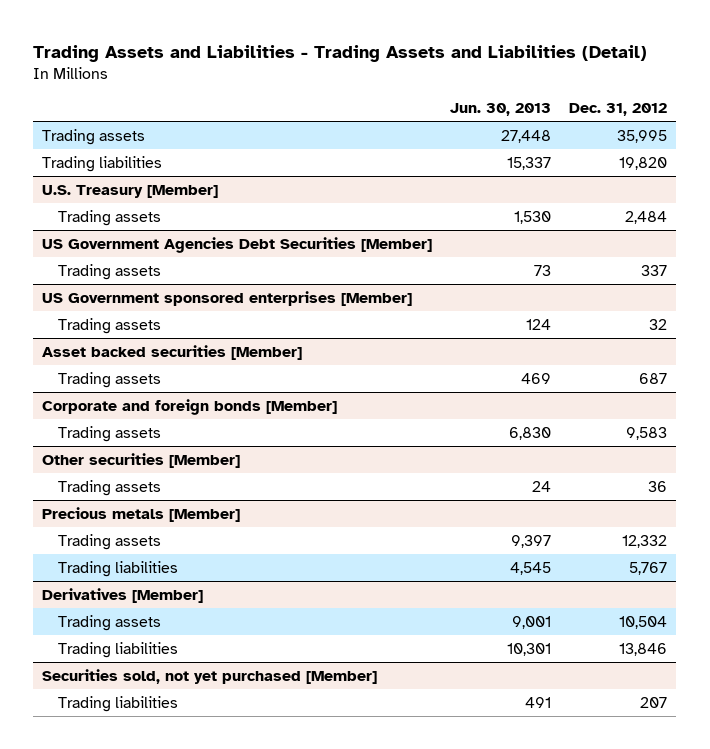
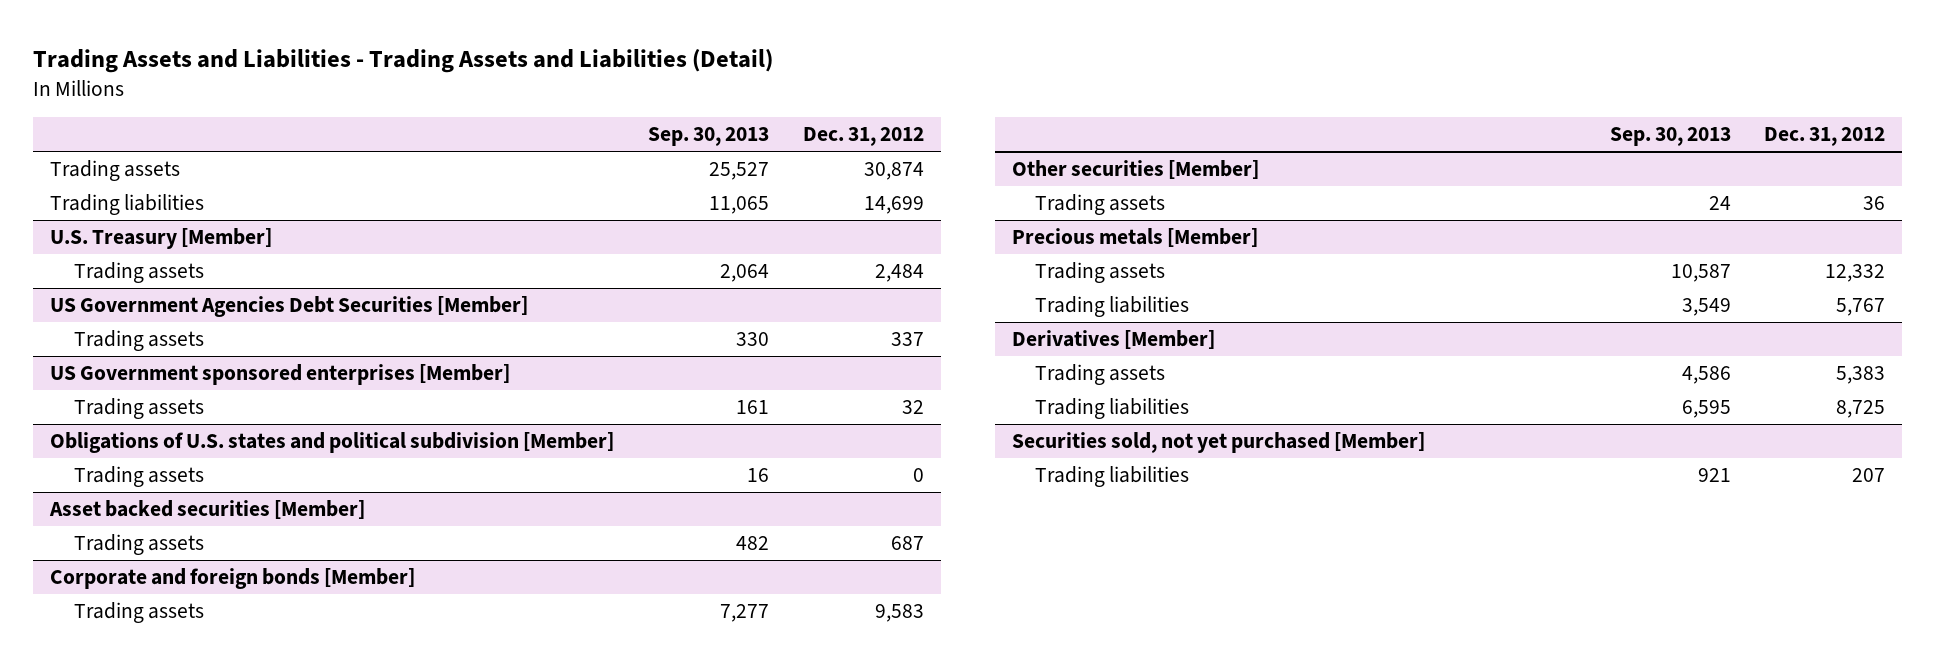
[450,102,552,116] Jun. 30, 2013 -> none
none -> [648,127,770,147] Sep. 30, 2013
[617,129,668,143] 35,995 -> [864,162,925,181] 30,874
[619,156,668,170] 19,820 -> [864,196,925,215] 14,699
none -> [50,432,615,454] Obligations of U.S. states and political subdivision [Member]
none -> [73,466,204,488] Trading assets
[619,615,668,629] 10,504 -> [1836,366,1886,385] 5,383
[619,642,668,656] 13,846 -> [1836,400,1886,419] 8,725

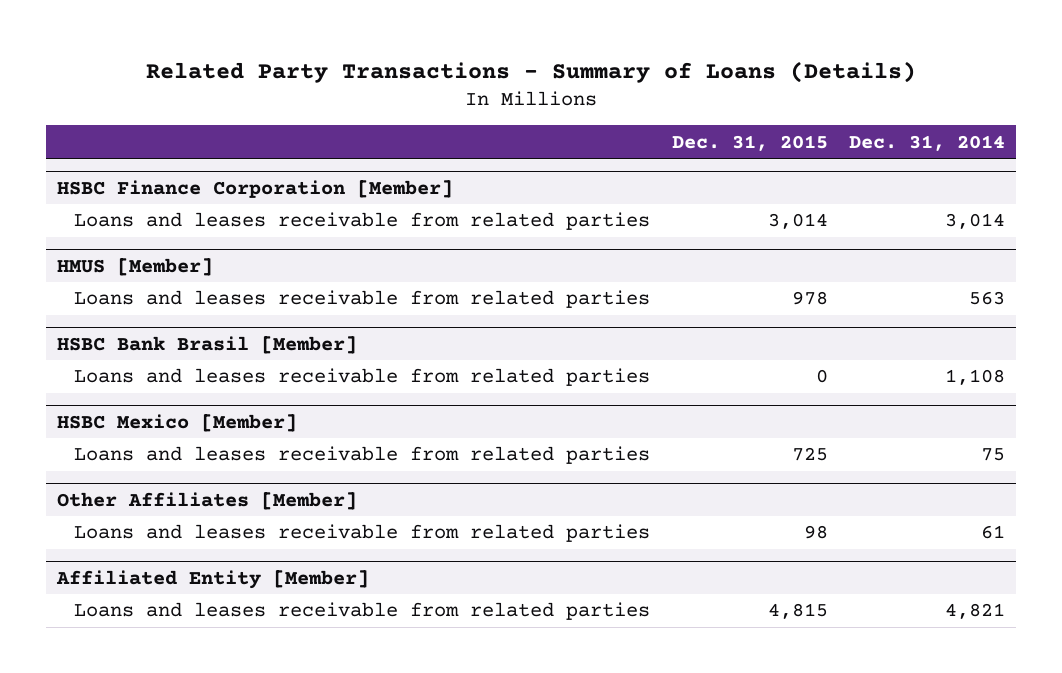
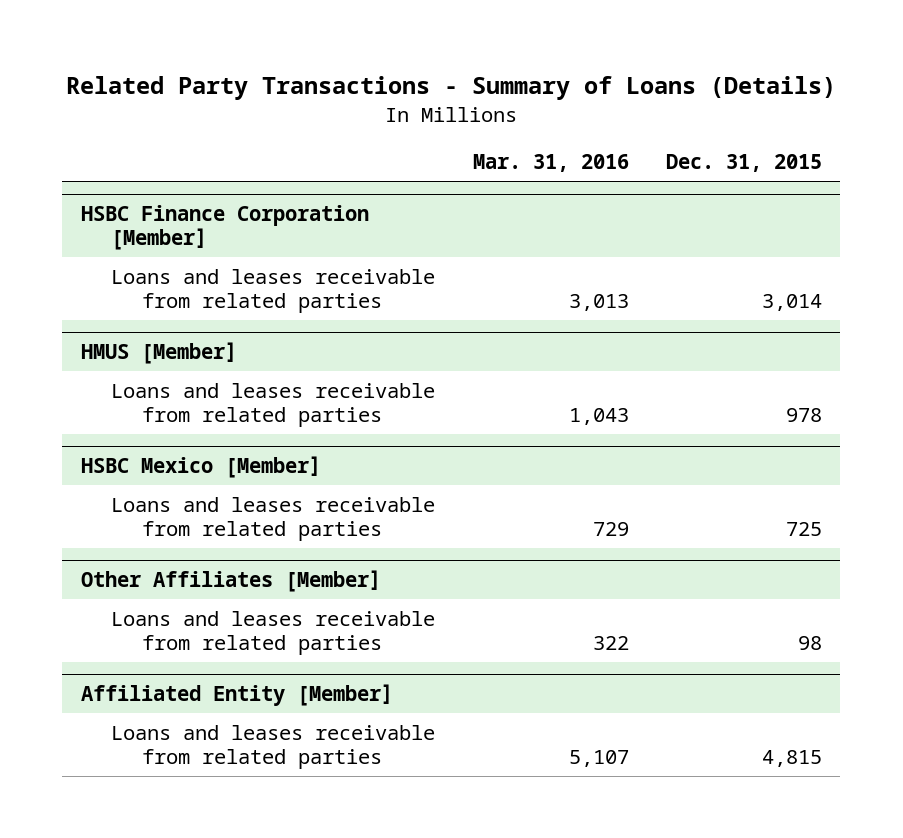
[849,134,1006,151] Dec. 31, 2014 -> none
none -> [472,154,629,173] Mar. 31, 2016
[56,335,357,354] HSBC Bank Brasil [Member] -> none
[74,368,651,387] Loans and leases receivable from related parties -> none

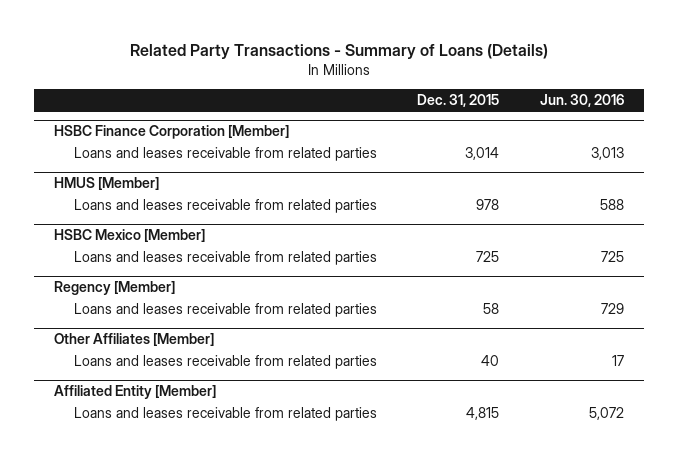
[472,154,629,173] Mar. 31, 2016 -> none
none -> [539,94,624,108] Jun. 30, 2016
none -> [54,281,176,296] Regency [Member]
none -> [73,303,377,318] Loans and leases receivable from related parties
[797,636,822,651] 98 -> [481,355,500,367] 40

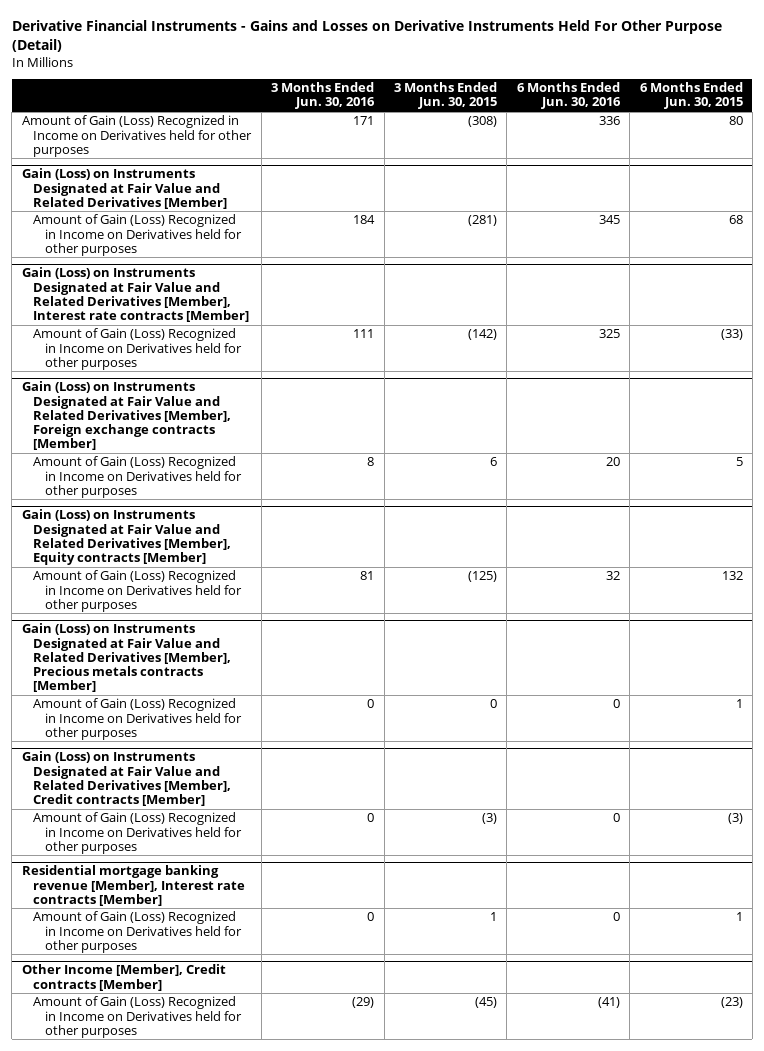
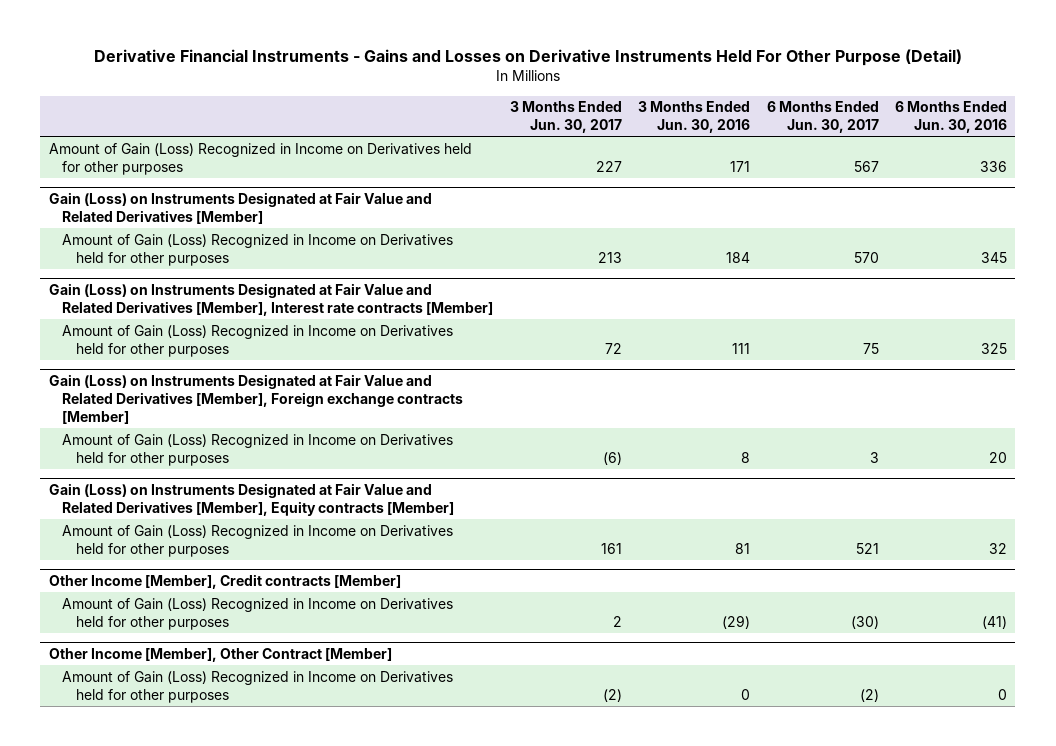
[393,82,497,110] 3 Months Ended Jun. 30, 2015 -> none
[639,82,743,110] 6 Months Ended Jun. 30, 2015 -> none
none -> [509,101,622,134] 3 Months Ended Jun. 30, 2017
none -> [766,101,879,134] 6 Months Ended Jun. 30, 2017
[21,623,232,693] Gain (Loss) on Instruments Designated at Fair Value and Related Derivatives [Member], Precious metals contracts [Member] -> none
[33,698,242,740] Amount of Gain (Loss) Recognized in Income on Derivatives held for other purposes -> none
[21,751,232,806] Gain (Loss) on Instruments Designated at Fair Value and Related Derivatives [Member], Credit contracts [Member] -> none
[33,812,242,854] Amount of Gain (Loss) Recognized in Income on Derivatives held for other purposes -> none
[21,865,246,906] Residential mortgage banking revenue [Member], Interest rate contracts [Member] -> none
[33,911,242,953] Amount of Gain (Loss) Recognized in Income on Derivatives held for other purposes -> none
none -> [48,647,392,662] Other Income [Member], Other Contract [Member]
none -> [62,670,454,703] Amount of Gain (Loss) Recognized in Income on Derivatives held for other purposes

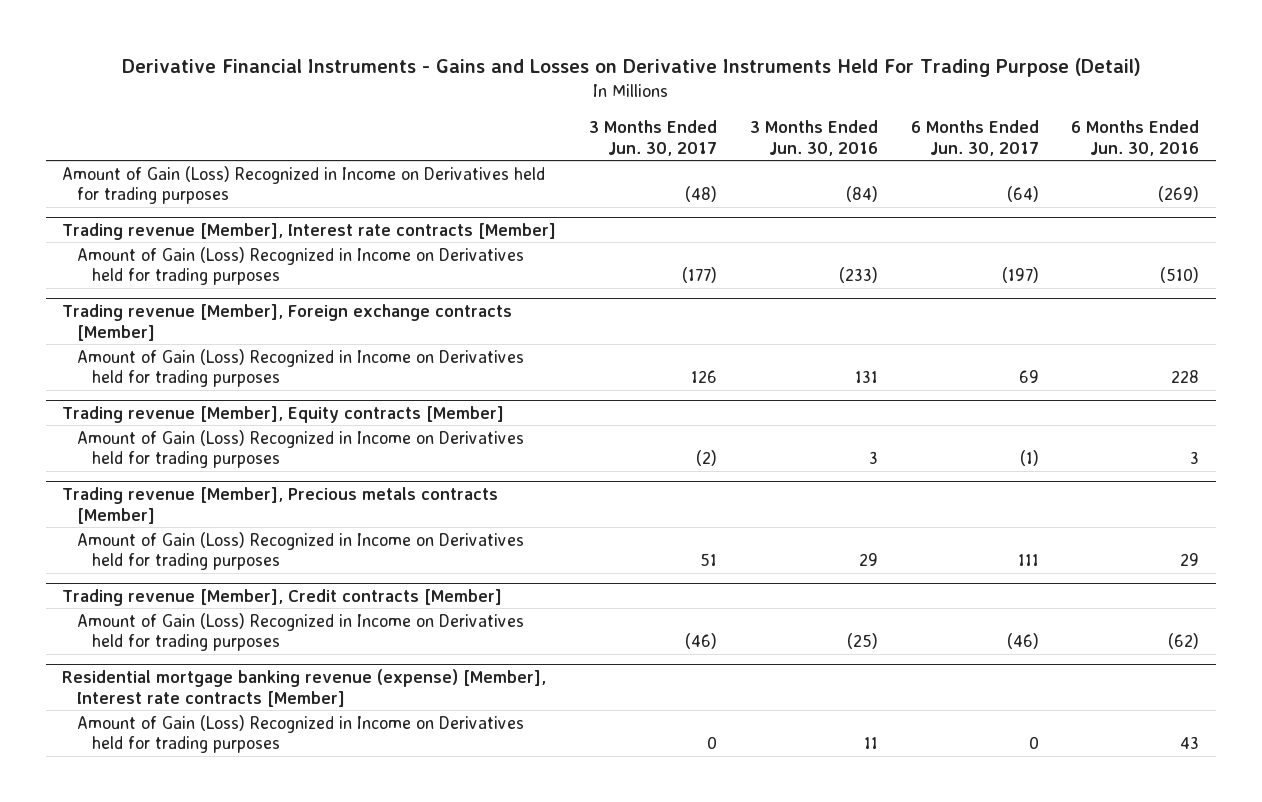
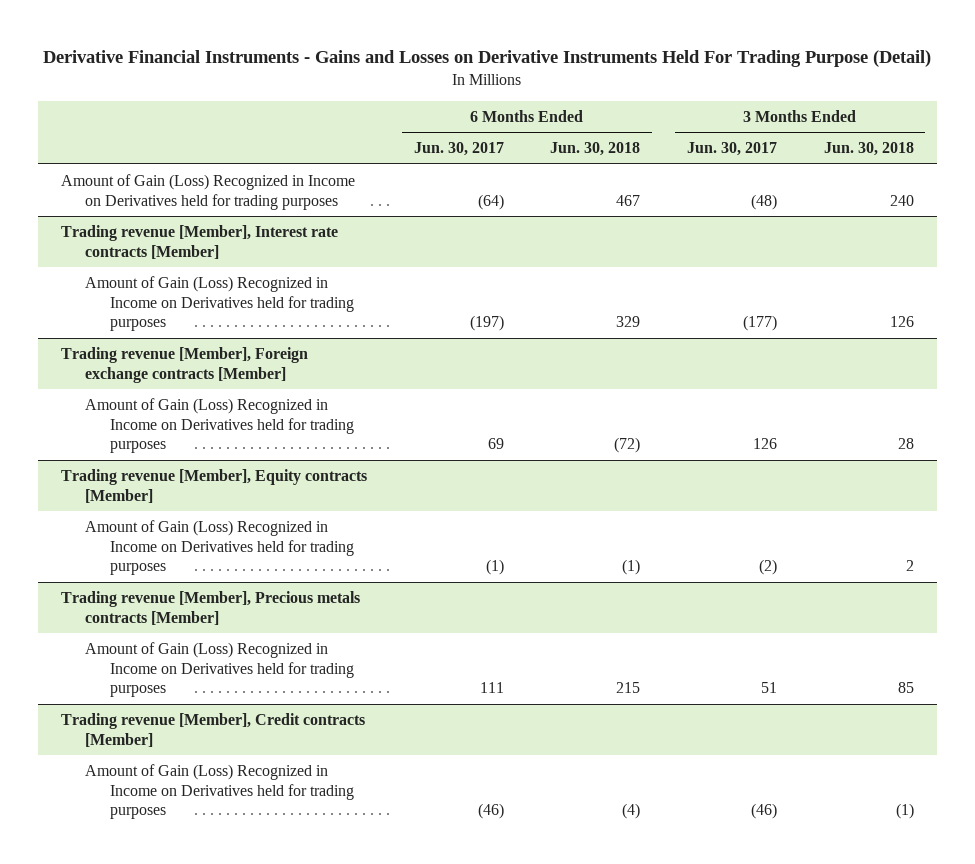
[749,120,878,156] 3 Months Ended Jun. 30, 2016 -> none
[1071,120,1200,156] 6 Months Ended Jun. 30, 2016 -> none
none -> [550,142,641,157] Jun. 30, 2018
none -> [823,142,914,157] Jun. 30, 2018
[62,668,547,707] Residential mortgage banking revenue (expense) [Member], Interest rate contracts [Member] -> none
[77,714,525,754] Amount of Gain (Loss) Recognized in Income on Derivatives held for trading purposes -> none

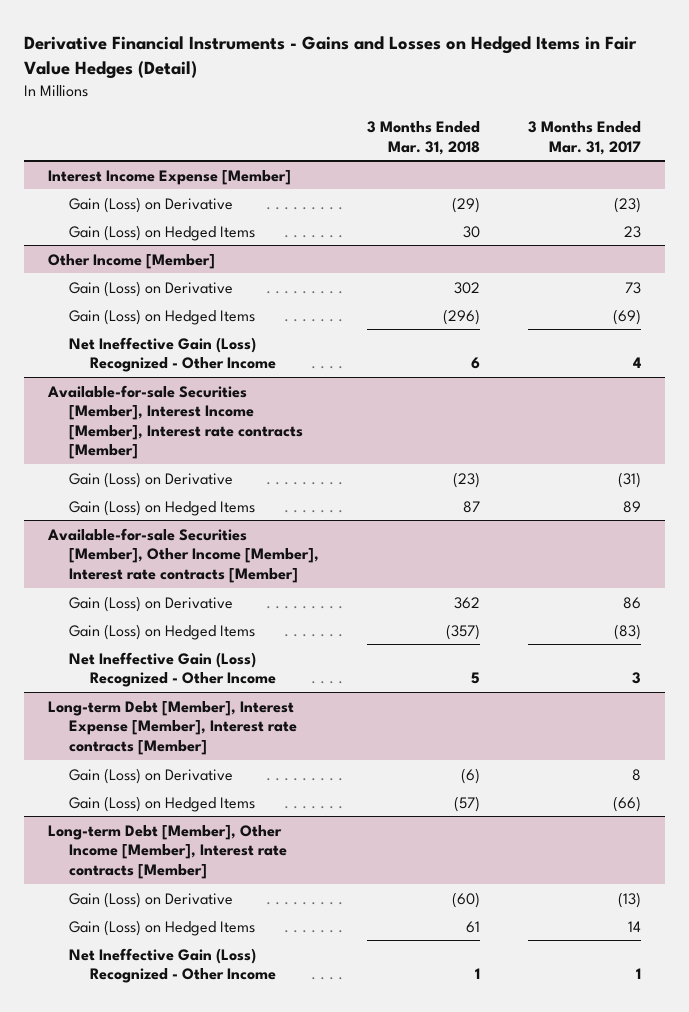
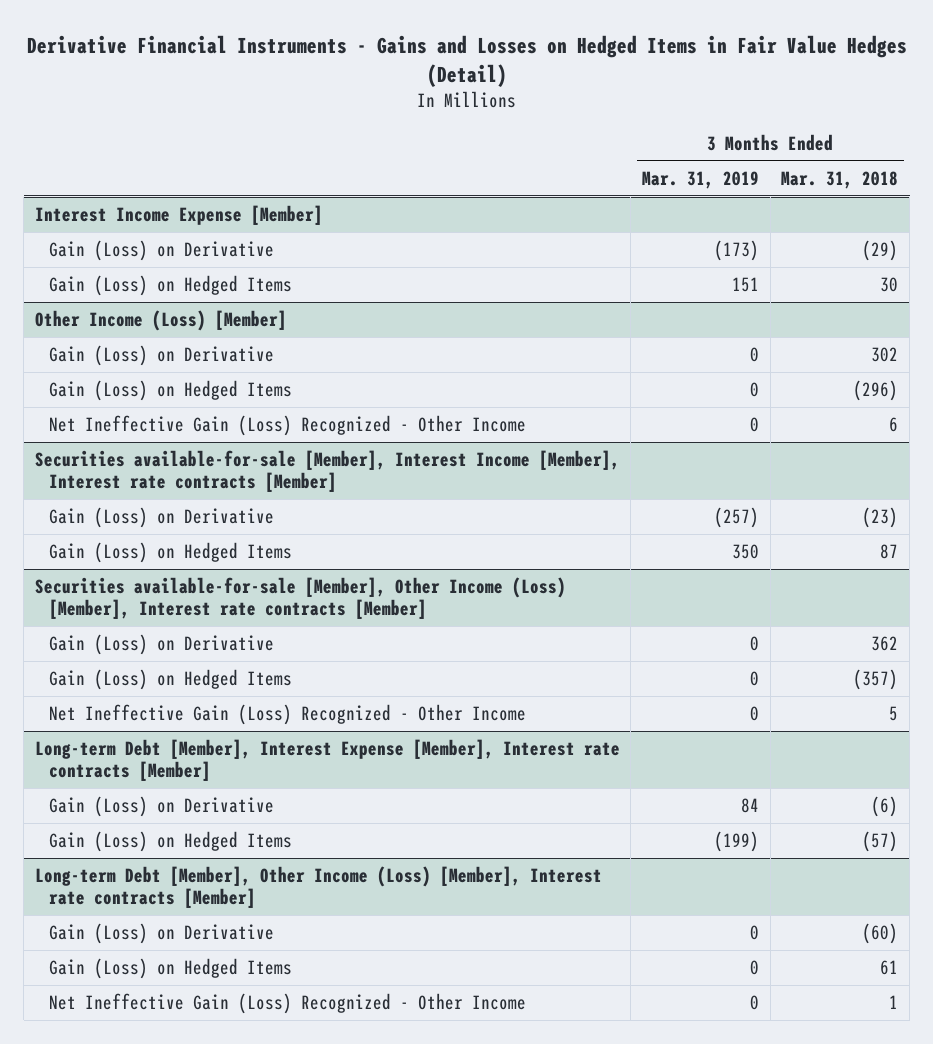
[528,120,642,155] 3 Months Ended Mar. 31, 2017 -> none
none -> [642,171,760,190] Mar. 31, 2019
[47,253,215,269] Other Income [Member] -> [34,310,287,332] Other Income (Loss) [Member]
[46,384,303,460] Available-for-sale Securities [Member], Interest Income [Member], Interest rate contracts [Member] -> [34,450,620,493] Securities available-for-sale [Member], Interest Income [Member], Interest rate contracts [Member]
[46,527,319,583] Available-for-sale Securities [Member], Other Income [Member], Interest rate contracts [Member] -> [34,577,566,620] Securities available-for-sale [Member], Other Income (Loss) [Member], Interest rate contracts [Member]
[47,824,287,879] Long-term Debt [Member], Other Income [Member], Interest rate contracts [Member] -> [34,866,602,909] Long-term Debt [Member], Other Income (Loss) [Member], Interest rate contracts [Member]

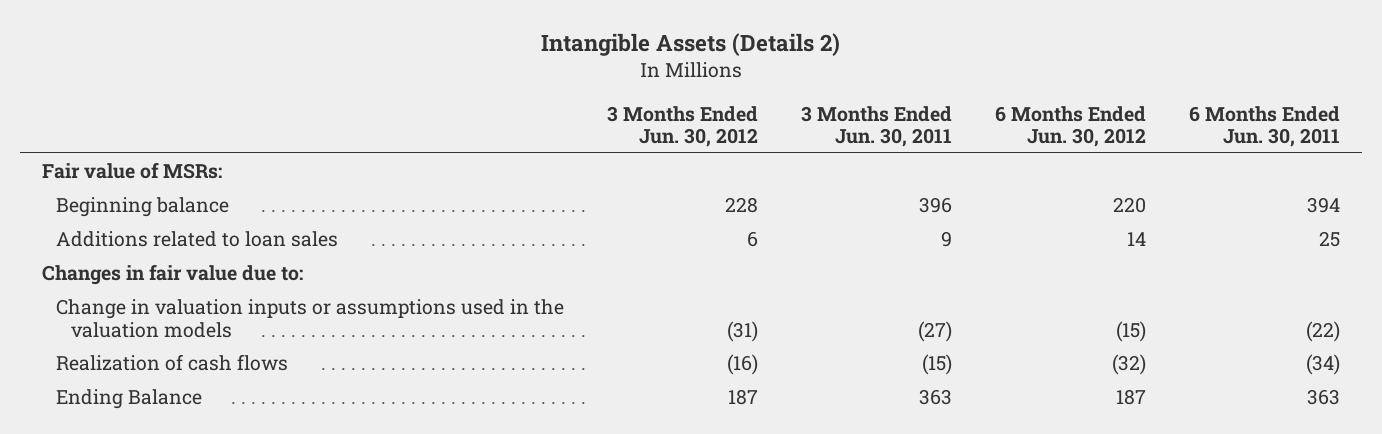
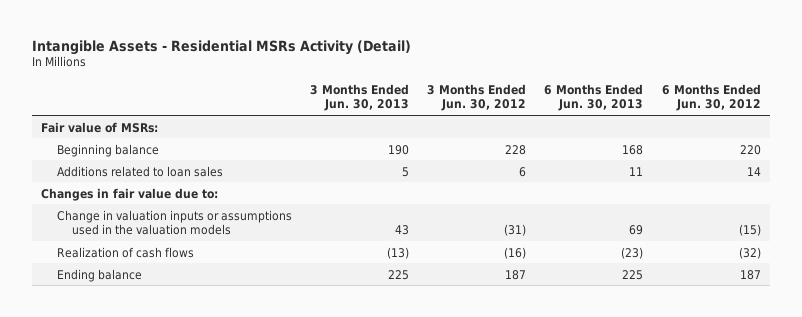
[540,32,840,56] Intangible Assets (Details 2) -> [32,39,412,55] Intangible Assets - Residential MSRs Activity (Detail)
[801,105,953,148] 3 Months Ended Jun. 30, 2011 -> none
[1189,105,1341,148] 6 Months Ended Jun. 30, 2011 -> none
none -> [310,83,410,112] 3 Months Ended Jun. 30, 2013
none -> [544,83,644,112] 6 Months Ended Jun. 30, 2013
[56,388,203,409] Ending Balance -> [56,268,142,282] Ending balance

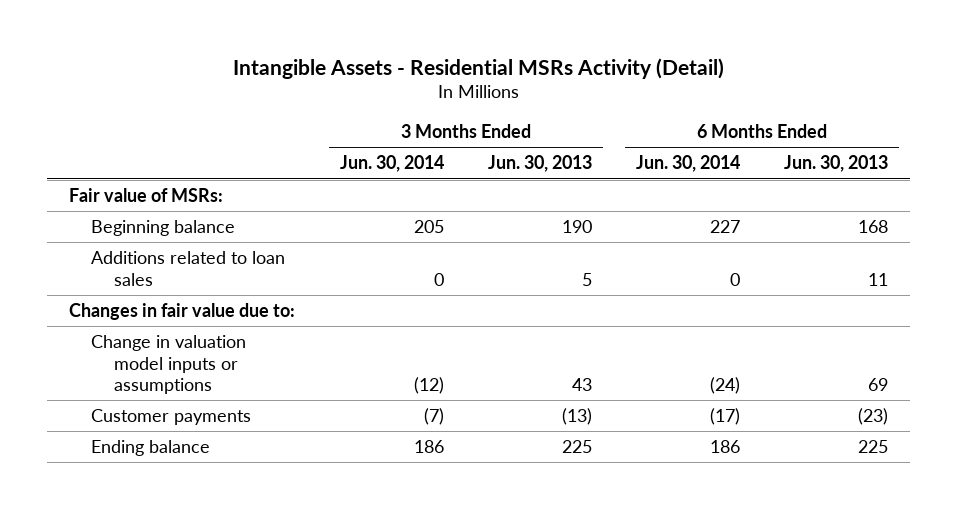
[427,83,527,112] 3 Months Ended Jun. 30, 2012 -> none
[661,83,761,112] 6 Months Ended Jun. 30, 2012 -> none
none -> [339,155,444,173] Jun. 30, 2014
none -> [636,155,741,173] Jun. 30, 2014
[56,209,292,236] Change in valuation inputs or assumptions used in the valuation models -> [91,335,247,395] Change in valuation model inputs or assumptions
[56,246,194,258] Realization of cash flows -> [91,409,252,426] Customer payments

